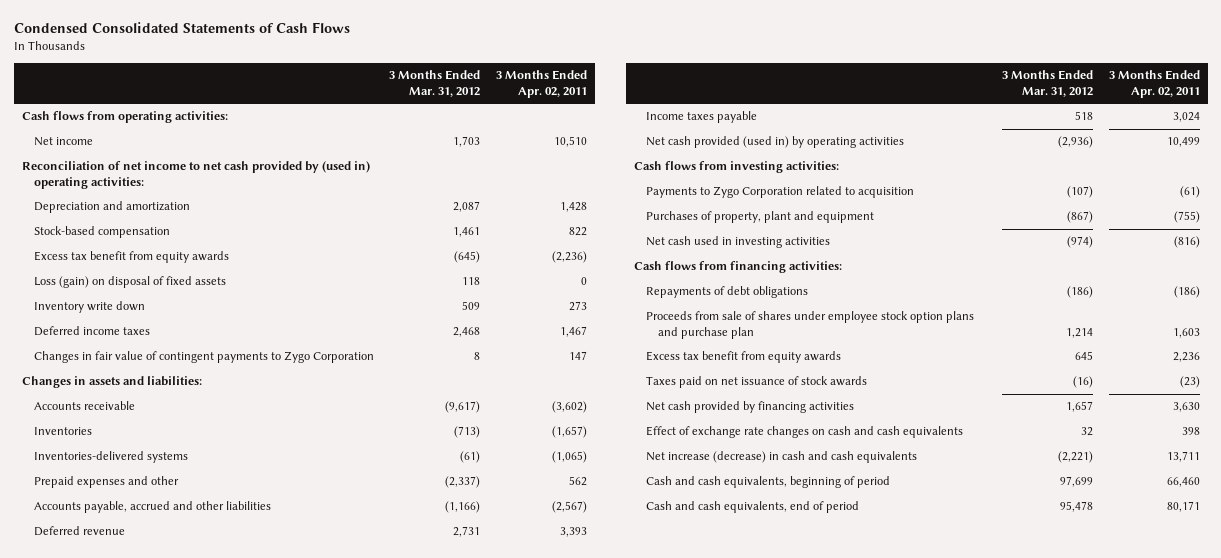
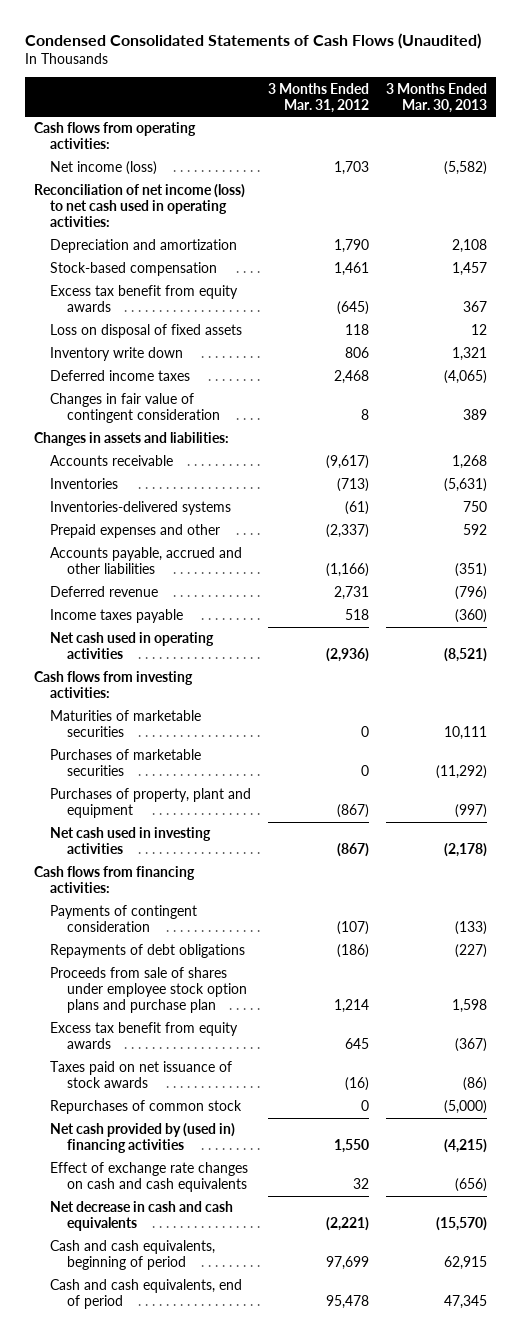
[13,22,350,34] Condensed Consolidated Statements of Cash Flows -> [24,32,481,49] Condensed Consolidated Statements of Cash Flows (Unaudited)
[496,70,588,98] 3 Months Ended Apr. 02, 2011 -> none
none -> [386,82,488,113] 3 Months Ended Mar. 30, 2013
[33,137,93,147] Net income -> [50,161,158,176] Net income (loss)
[21,161,370,190] Reconciliation of net income to net cash provided by (used in) operating activities: -> [33,184,245,228] Reconciliation of net income (loss) to net cash used in operating activities:
[453,201,481,213] 2,087 -> [334,239,370,254] 1,790
[33,276,226,289] Loss (gain) on disposal of fixed assets -> [50,324,243,339] Loss on disposal of fixed assets
[462,301,481,311] 509 -> [345,347,370,359] 806
[33,351,374,364] Changes in fair value of contingent payments to Zygo Corporation -> [50,393,220,424] Changes in fair value of contingent consideration
[646,136,905,149] Net cash provided (used in) by operating activities -> [50,632,215,660] Net cash used in operating activities
[646,186,915,199] Payments to Zygo Corporation related to acquisition -> none
none -> [50,710,202,738] Maturities of marketable securities
none -> [50,749,202,777] Purchases of marketable securities
[1066,236,1093,249] (974) -> [337,843,370,858] (867)
none -> [50,905,198,933] Payments of contingent consideration
none -> [50,1100,243,1115] Repurchases of common stock
[646,401,855,414] Net cash provided by financing activities -> [50,1123,236,1154] Net cash provided by (used in) financing activities
[1065,401,1093,413] 1,657 -> [334,1139,370,1154] 1,550
[646,451,918,464] Net increase (decrease) in cash and cash equivalents -> [50,1201,234,1232] Net decrease in cash and cash equivalents

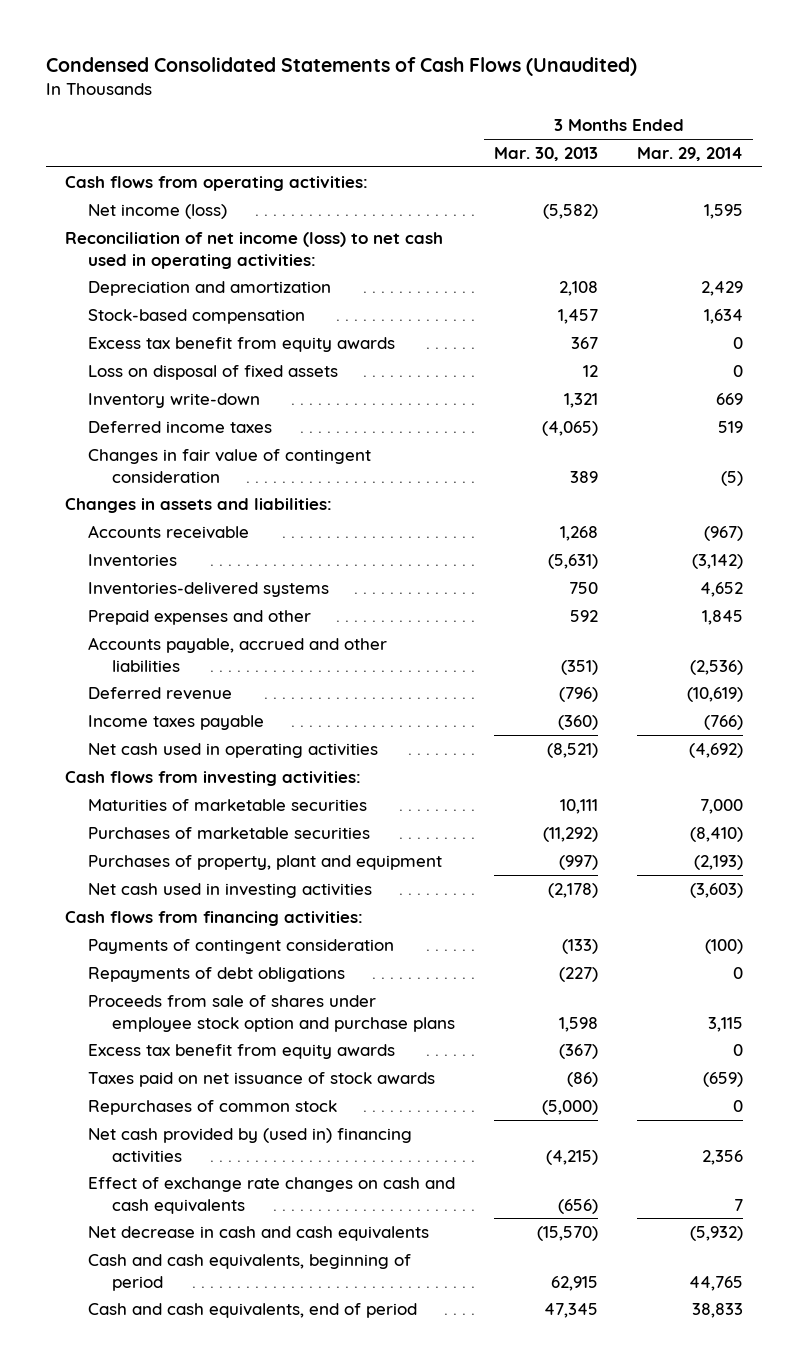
[268,82,370,113] 3 Months Ended Mar. 31, 2012 -> none
none -> [636,146,743,161] Mar. 29, 2014
[50,347,184,362] Inventory write down -> [88,392,261,408] Inventory write-down
[50,967,247,1014] Proceeds from sale of shares under employee stock option plans and purchase plan -> [88,994,455,1032] Proceeds from sale of shares under employee stock option and purchase plans

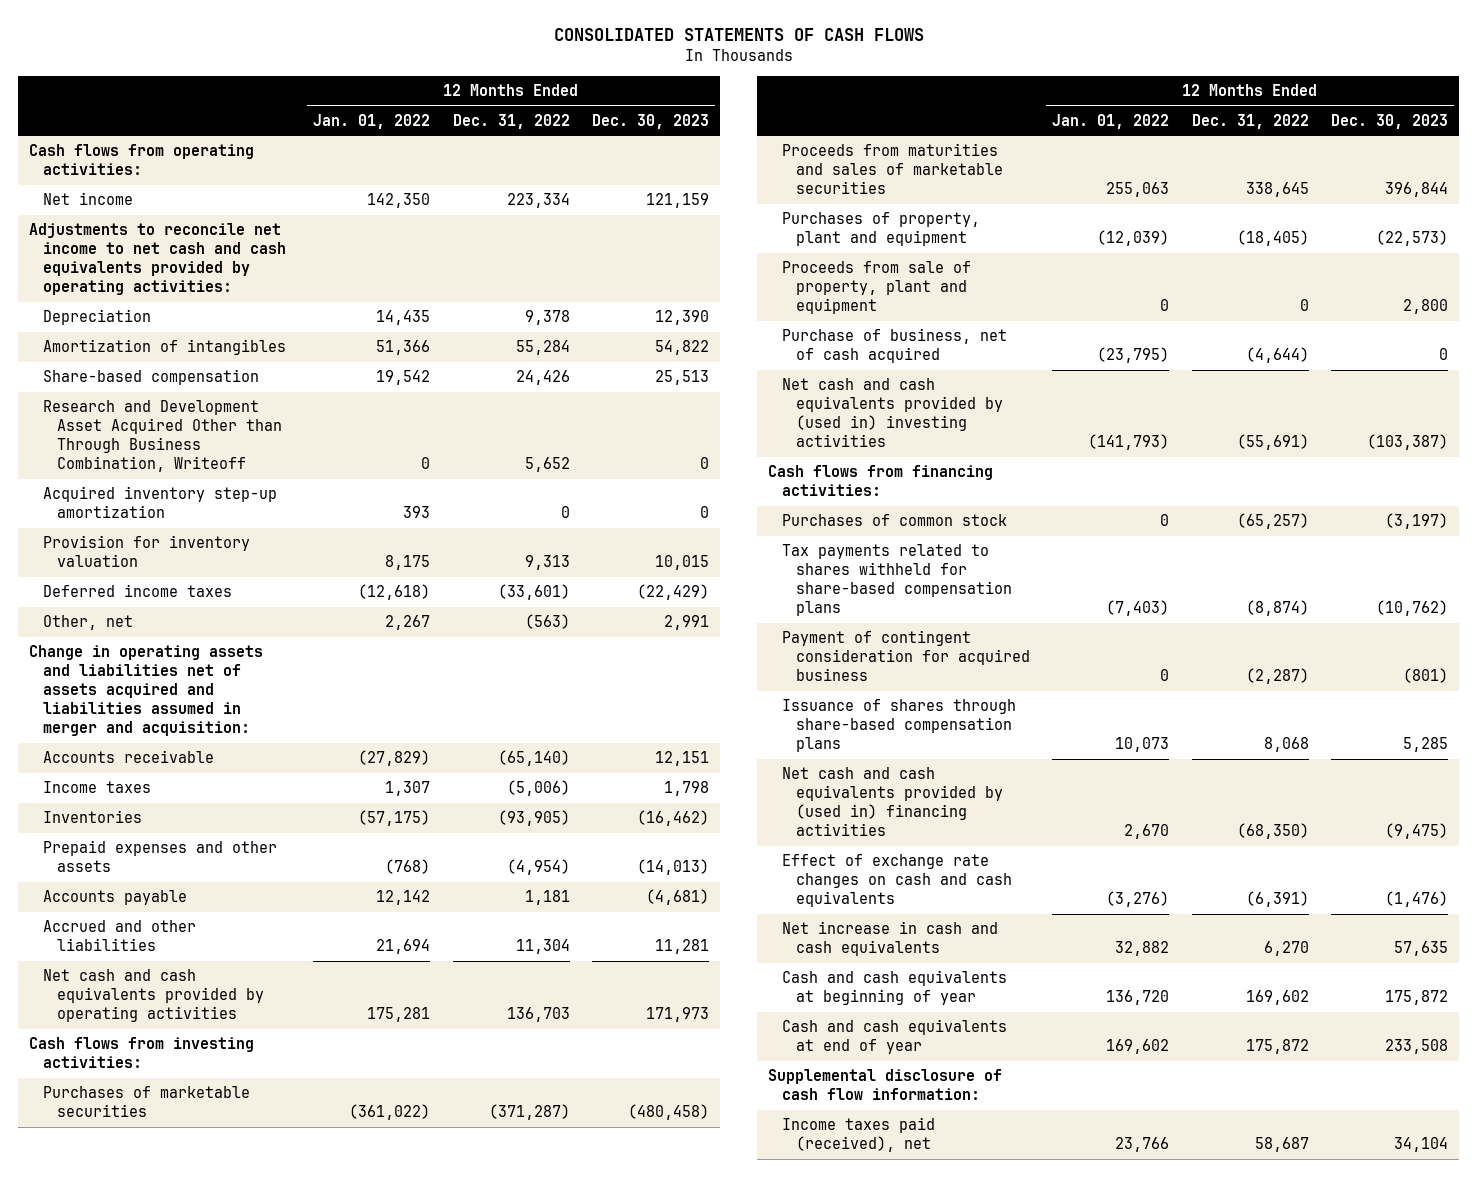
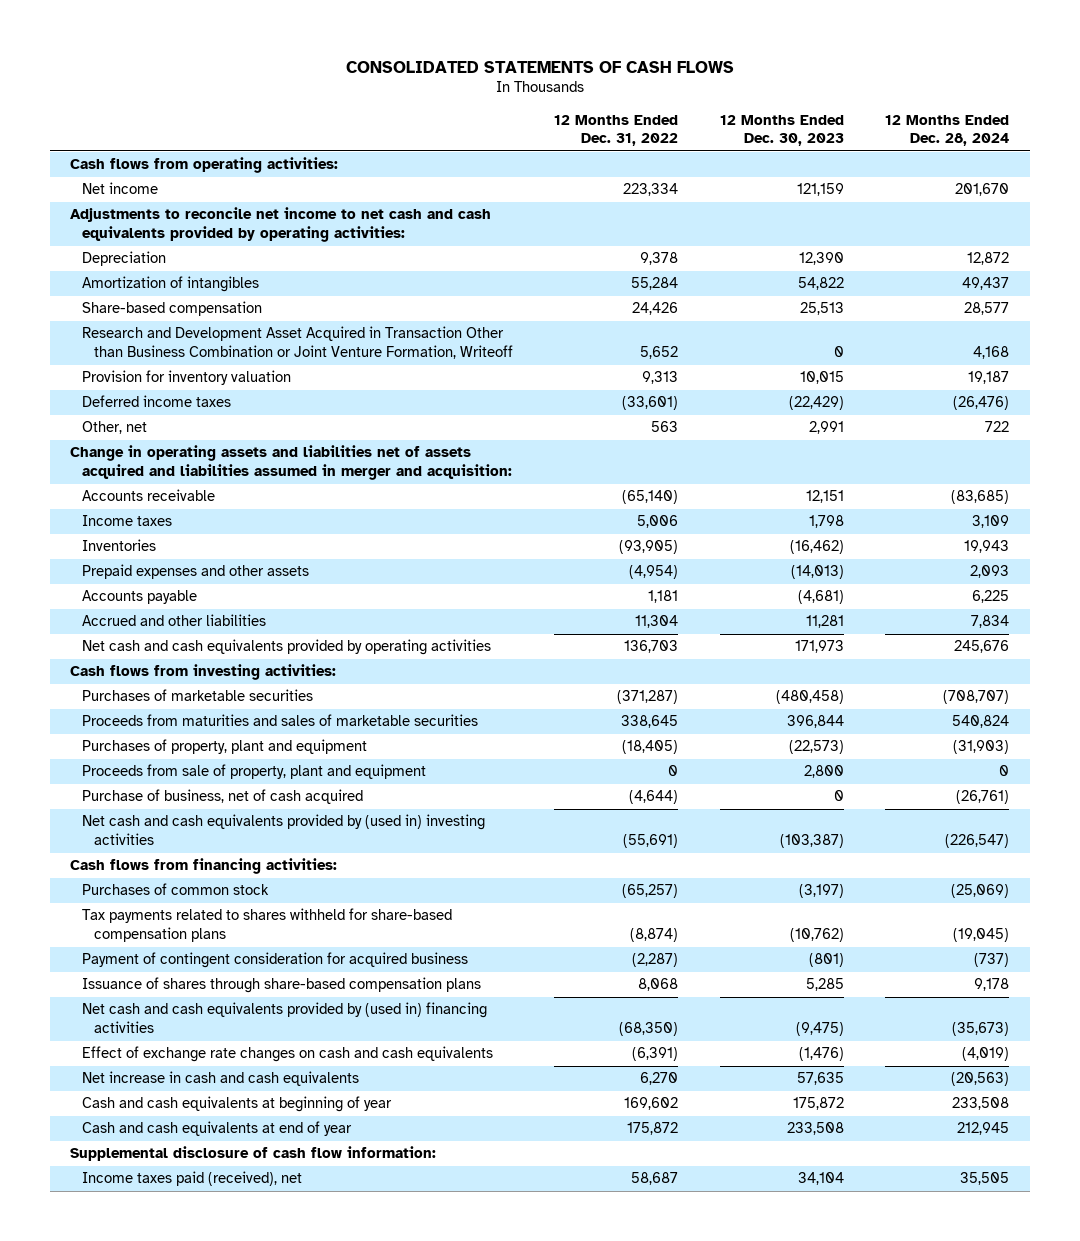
[313,113,431,129] Jan. 01, 2022 -> none
none -> [885,114,1010,147] 12 Months Ended Dec. 28, 2024
[42,486,277,519] Acquired inventory step-up amortization -> none
[42,400,282,473] Research and Development Asset Acquired Other than Through Business Combination, Writeoff -> [82,326,513,360] Research and Development Asset Acquired in Transaction Other than Business Combination or Joint Venture Formation, Writeoff
[524,614,570,630] (563) -> [651,421,679,433] 563
[506,780,570,797] (5,006) -> [637,515,679,529] 5,006

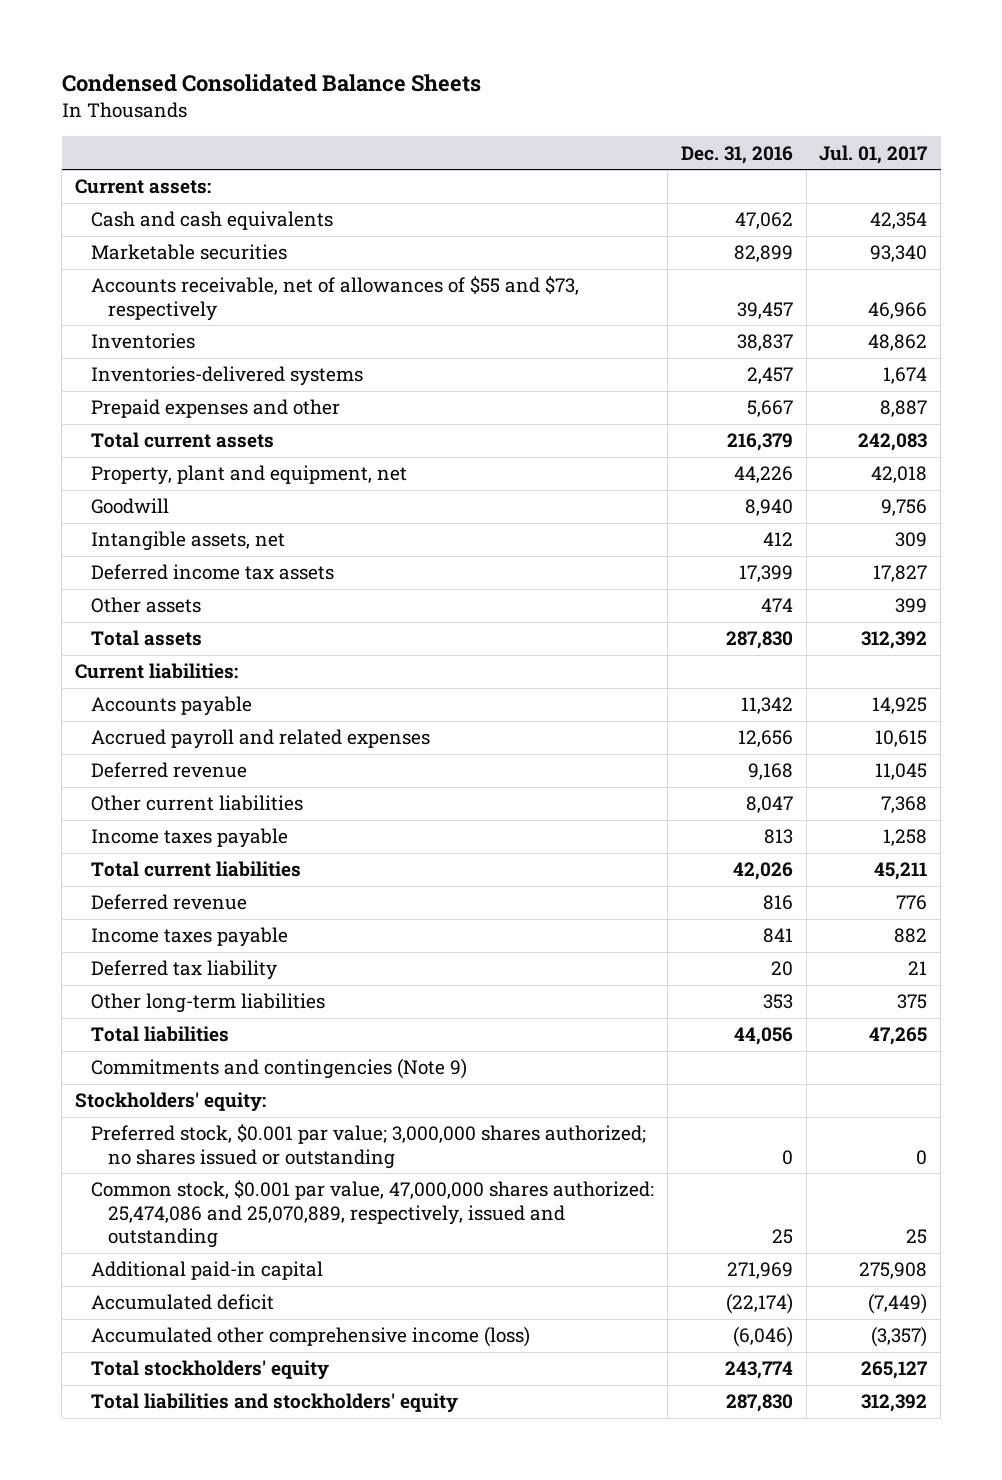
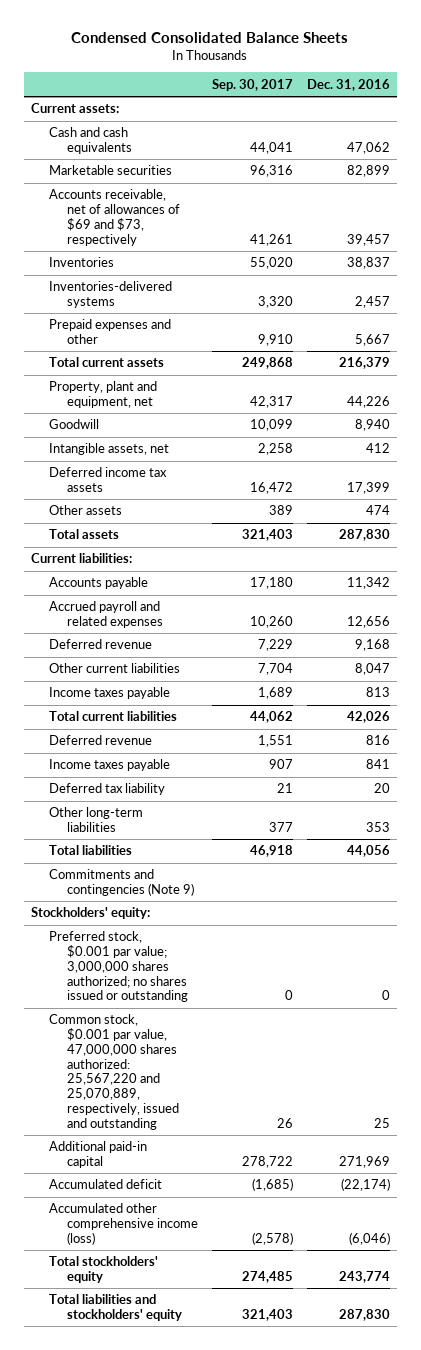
[819,144,928,164] Jul. 01, 2017 -> none
none -> [211,78,293,91] Sep. 30, 2017
[91,276,580,321] Accounts receivable, net of allowances of $55 and $73, respectively -> [48,189,180,246] Accounts receivable, net of allowances of $69 and $73, respectively
[91,1180,655,1248] Common stock, $0.001 par value, 47,000,000 shares authorized: 25,474,086 and 25,070,889, respectively, issued and outstanding -> [48,1014,179,1130] Common stock, $0.001 par value, 47,000,000 shares authorized: 25,567,220 and 25,070,889, respectively, issued and outstanding

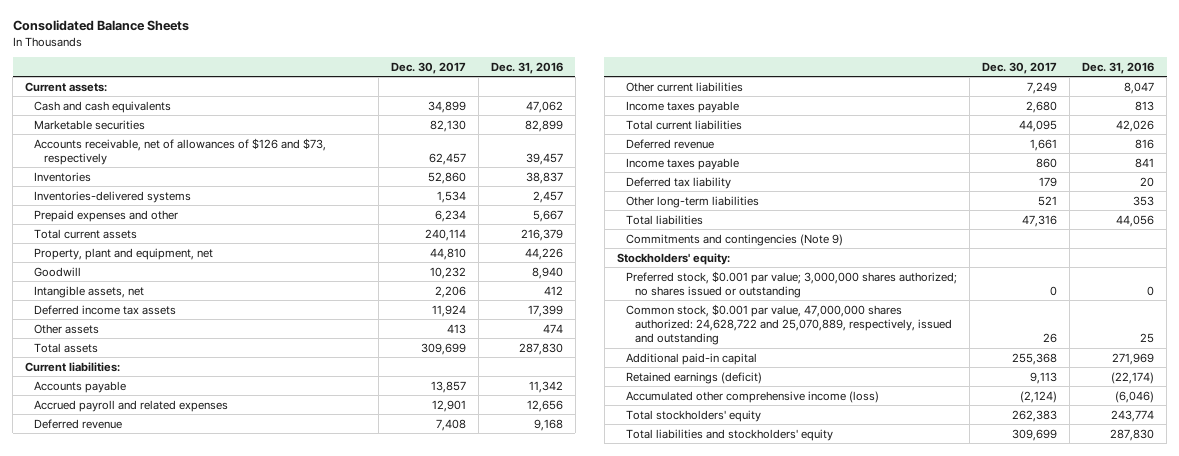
[71,32,349,44] Condensed Consolidated Balance Sheets -> [12,20,189,32] Consolidated Balance Sheets
[211,78,293,91] Sep. 30, 2017 -> none
none -> [390,61,466,74] Dec. 30, 2017
[48,189,180,246] Accounts receivable, net of allowances of $69 and $73, respectively -> [34,137,327,165] Accounts receivable, net of allowances of $126 and $73, respectively
[48,1014,179,1130] Common stock, $0.001 par value, 47,000,000 shares authorized: 25,567,220 and 25,070,889, respectively, issued and outstanding -> [625,303,953,345] Common stock, $0.001 par value, 47,000,000 shares authorized: 24,628,722 and 25,070,889, respectively, issued and outstanding
[48,1179,162,1190] Accumulated deficit -> [625,371,762,384] Retained earnings (deficit)

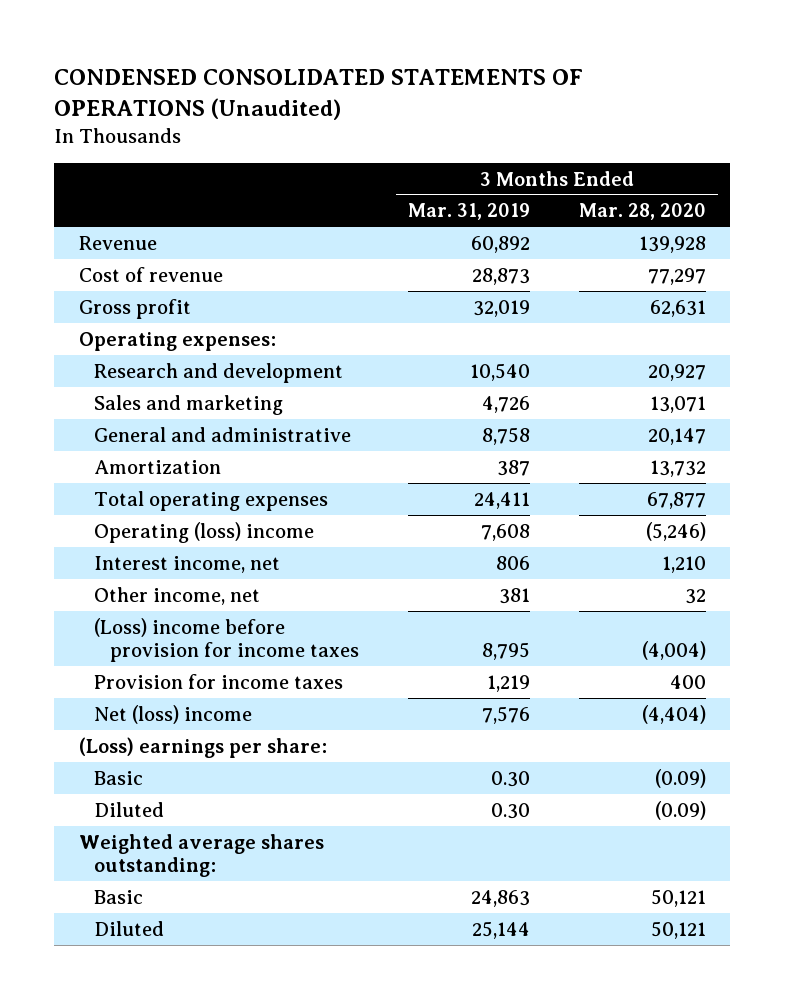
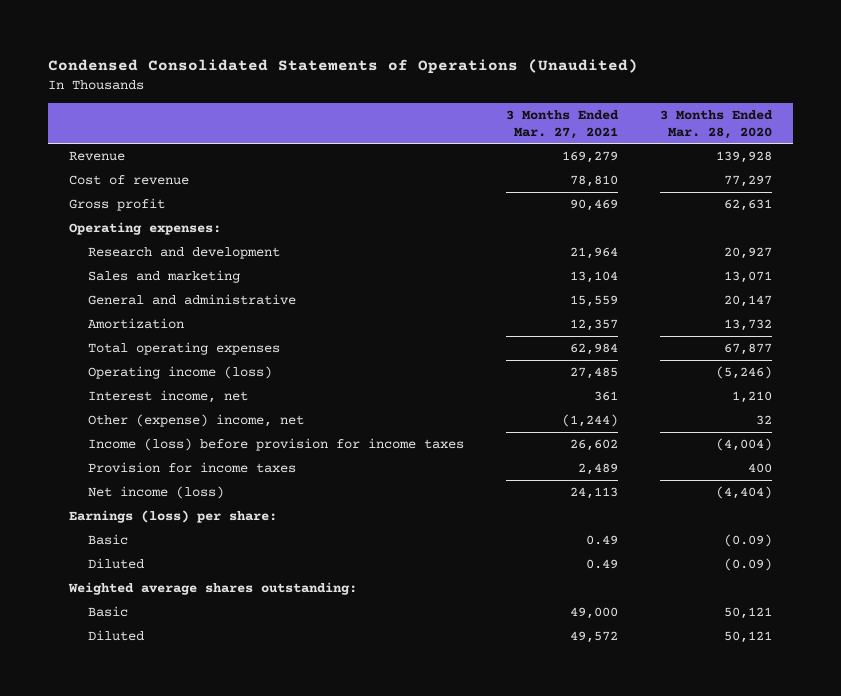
[54,69,584,121] CONDENSED CONSOLIDATED STATEMENTS OF OPERATIONS (Unaudited) -> [48,59,639,75] Condensed Consolidated Statements of Operations (Unaudited)
[407,203,530,221] Mar. 31, 2019 -> none
none -> [506,109,620,139] 3 Months Ended Mar. 27, 2021
[94,521,315,543] Operating (loss) income -> [88,365,273,379] Operating income (loss)
[94,586,261,605] Other income, net -> [88,413,305,427] Other (expense) income, net
[94,617,359,662] (Loss) income before provision for income taxes -> [88,437,465,451] Income (loss) before provision for income taxes
[94,704,253,724] Net (loss) income -> [88,485,225,499] Net income (loss)
[78,736,327,758] (Loss) earnings per share: -> [69,509,278,523] Earnings (loss) per share:

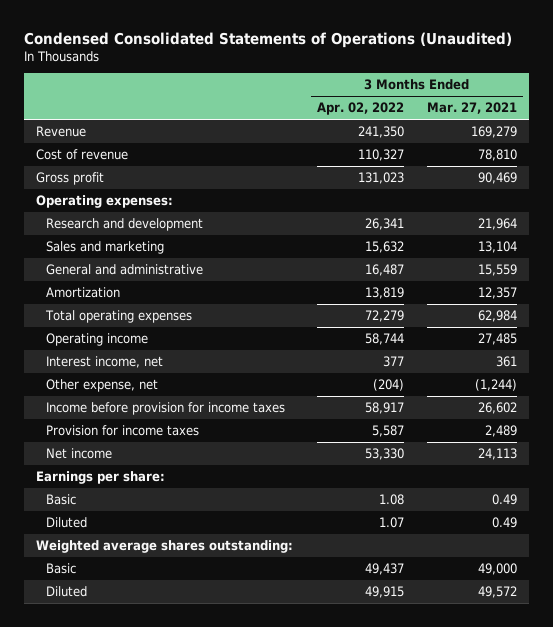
[659,109,773,139] 3 Months Ended Mar. 28, 2020 -> none
none -> [316,102,404,116] Apr. 02, 2022
[88,365,273,379] Operating income (loss) -> [45,333,148,347] Operating income
[88,413,305,427] Other (expense) income, net -> [45,379,158,393] Other expense, net
[88,437,465,451] Income (loss) before provision for income taxes -> [45,402,285,416] Income before provision for income taxes
[88,485,225,499] Net income (loss) -> [45,448,112,460] Net income
[69,509,278,523] Earnings (loss) per share: -> [36,471,166,485] Earnings per share:

